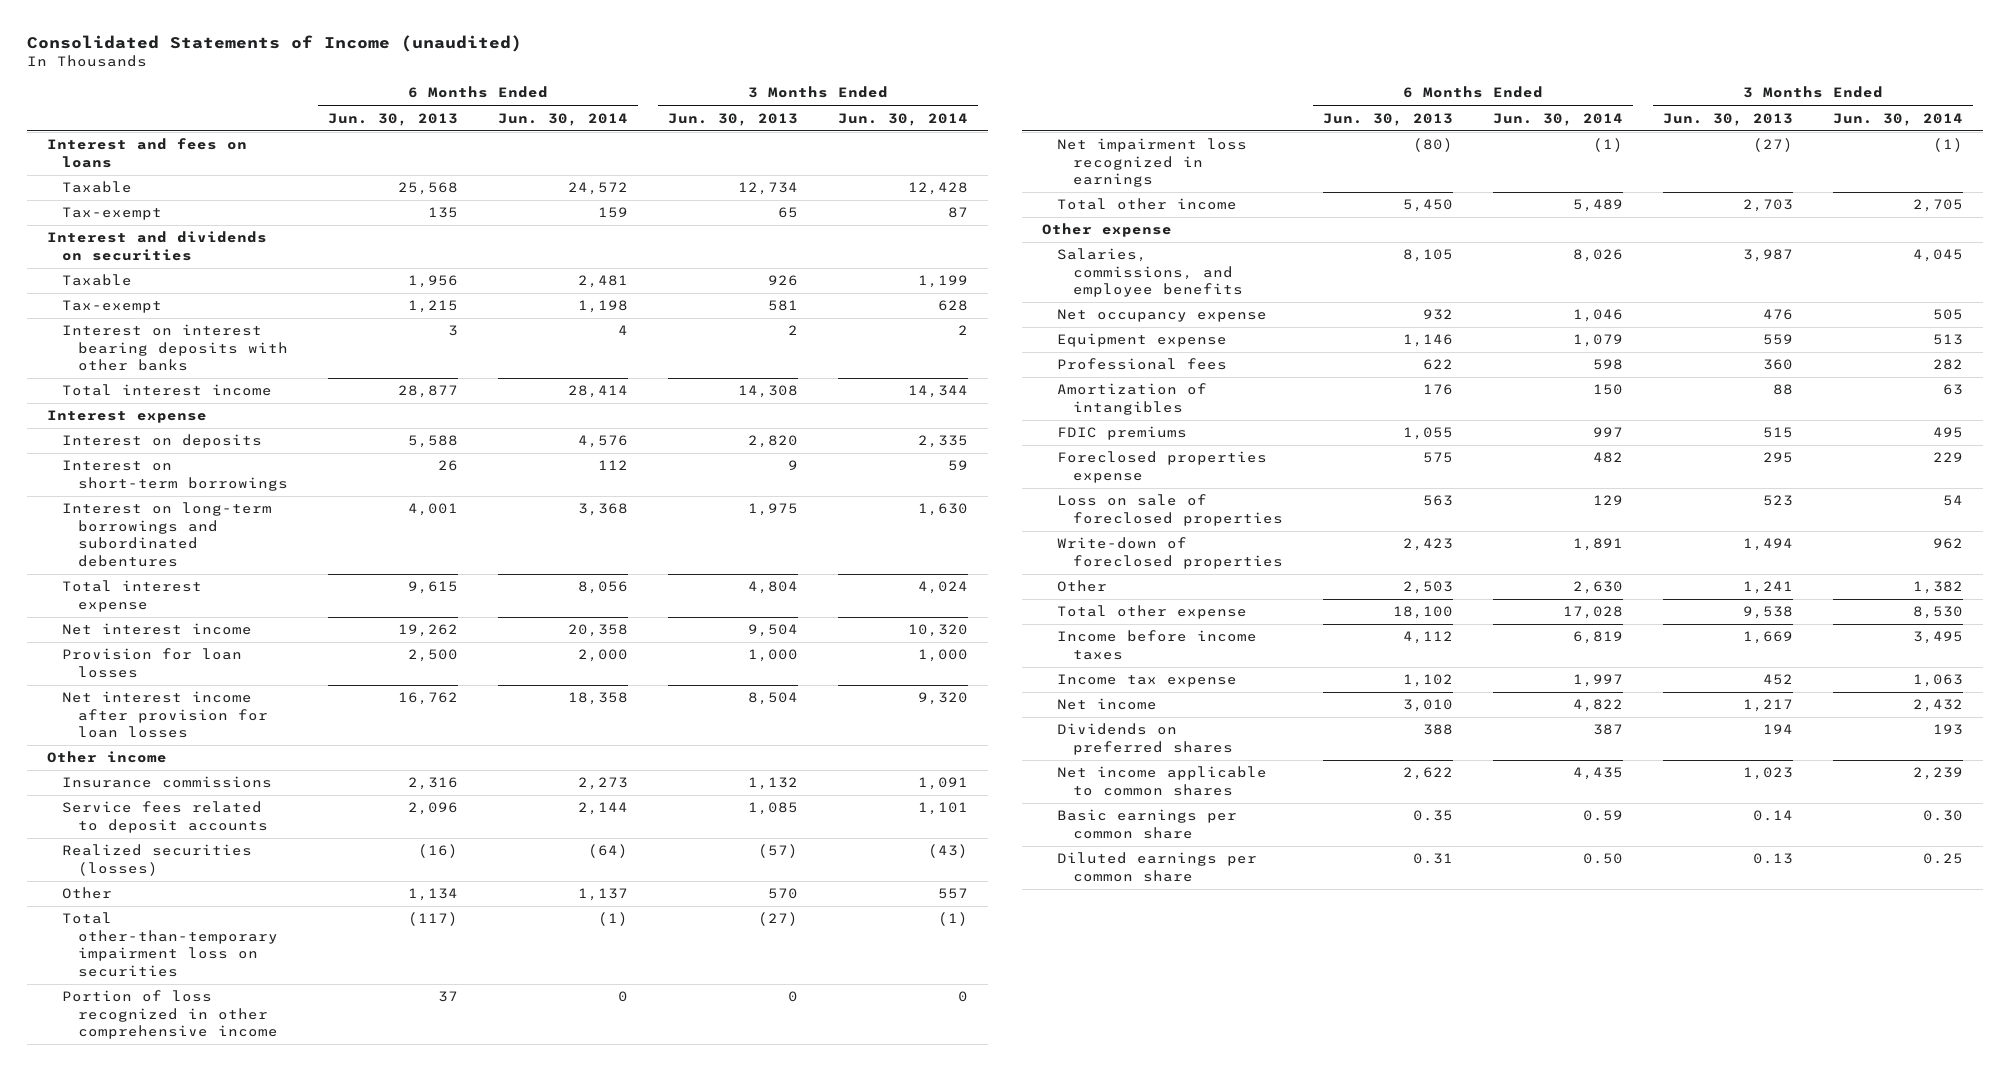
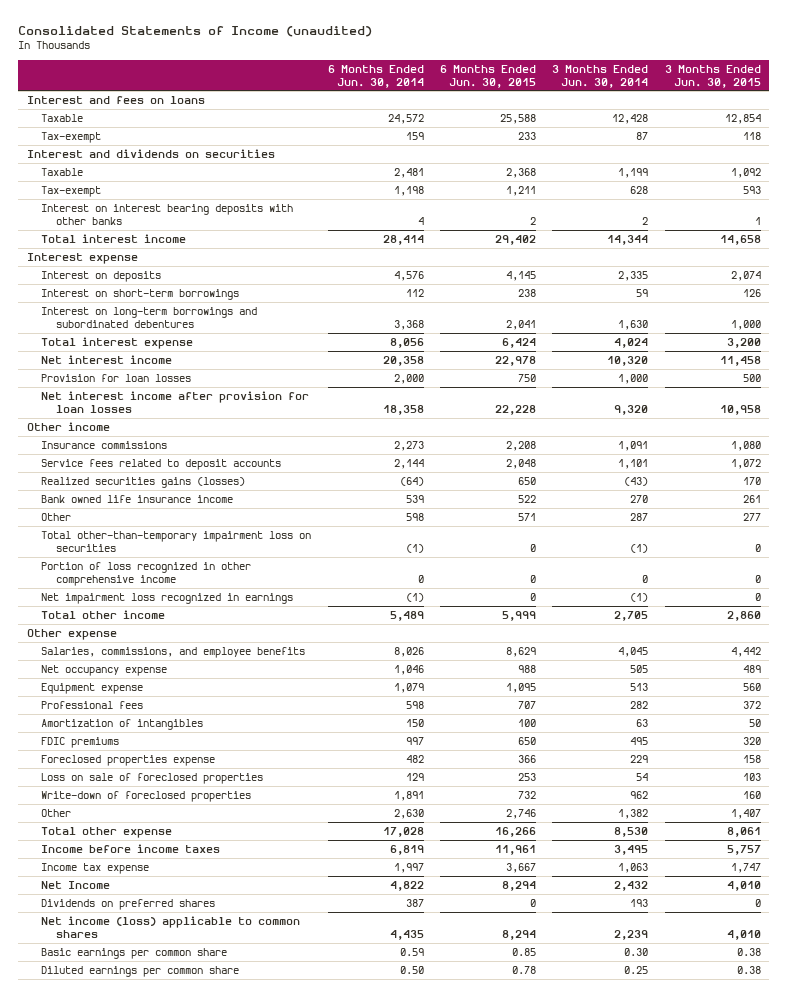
[327,112,458,126] Jun. 30, 2013 -> none
[667,112,798,126] Jun. 30, 2013 -> none
none -> [439,64,536,88] 6 Months Ended Jun. 30, 2015
none -> [664,64,761,88] 3 Months Ended Jun. 30, 2015
[62,844,253,876] Realized securities (losses) -> [41,476,246,488] Realized securities gains (losses)
none -> [41,494,234,503] Bank owned life insurance income
[577,888,628,902] 1,137 -> [405,512,424,521] 598
[937,888,968,900] 557 -> [630,512,649,521] 287
[1057,698,1158,711] Net income -> [41,880,111,889] Net Income
[1057,766,1268,796] Net income applicable to common shares -> [41,915,301,938] Net income (loss) applicable to common shares

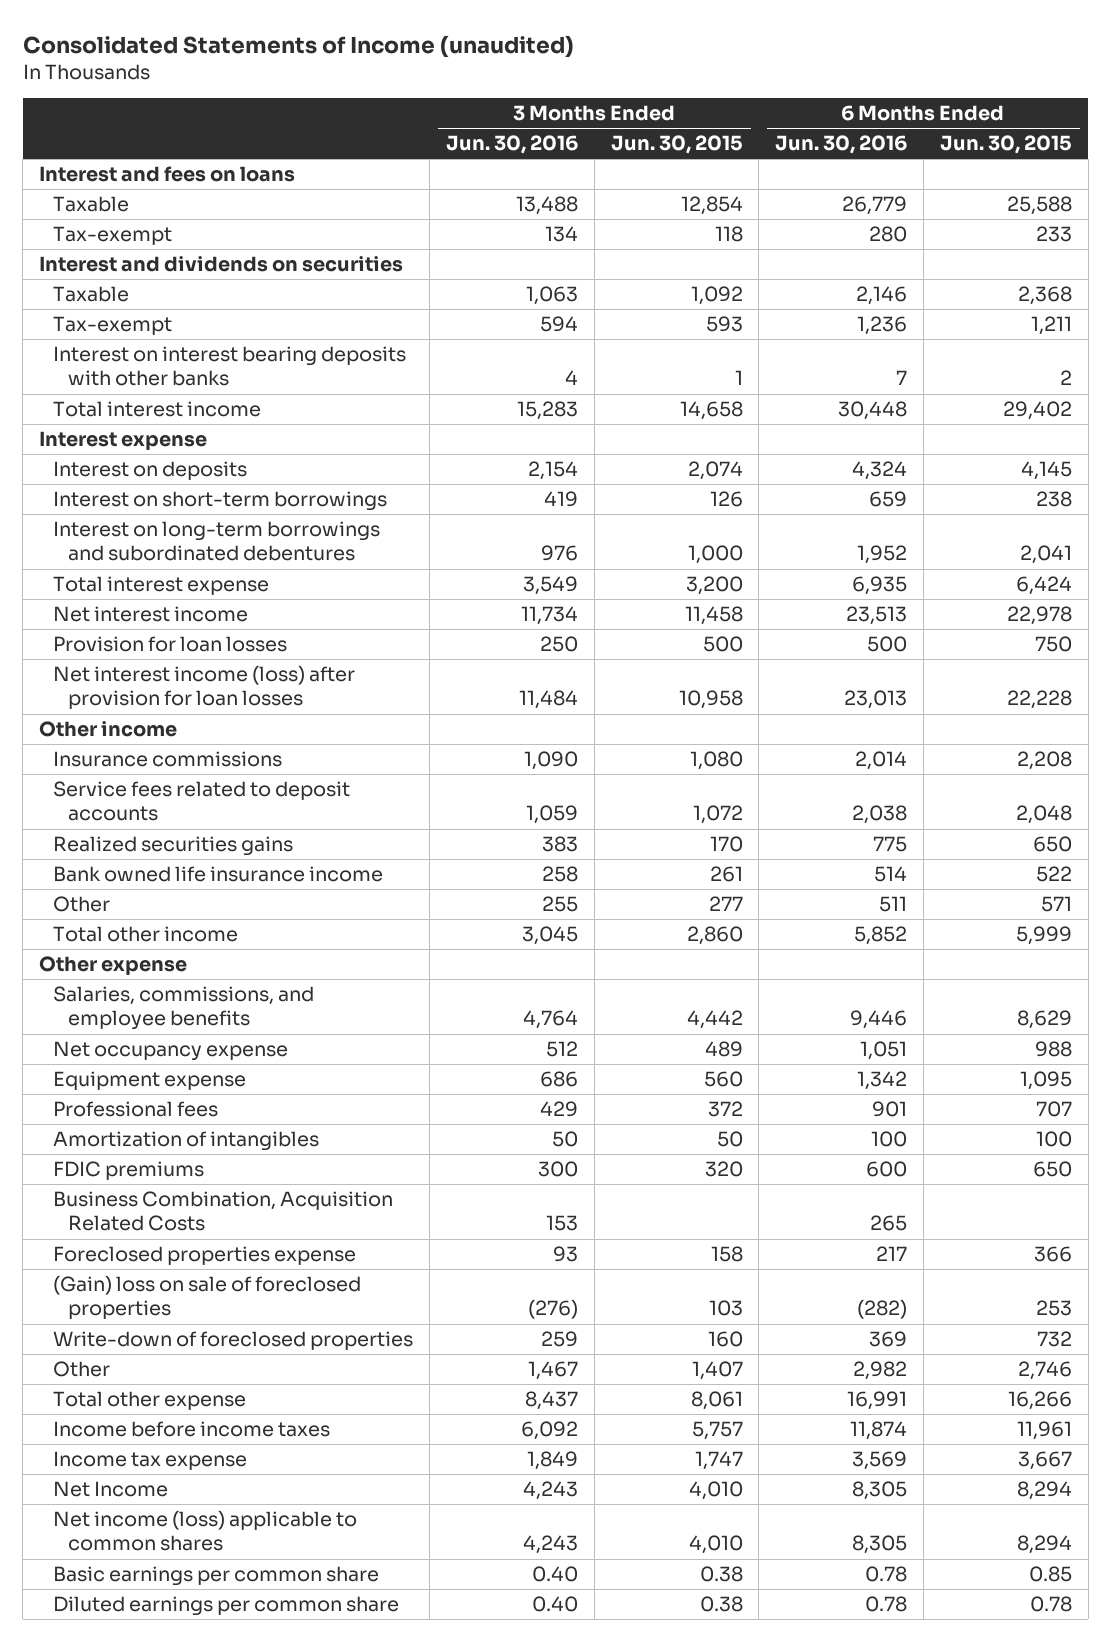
[327,64,424,88] 6 Months Ended Jun. 30, 2014 -> none
[552,64,649,88] 3 Months Ended Jun. 30, 2014 -> none
none -> [445,135,578,155] Jun. 30, 2016
none -> [775,135,908,155] Jun. 30, 2016
[41,390,310,413] Net interest income after provision for loan losses -> [53,665,356,710] Net interest income (loss) after provision for loan losses
[41,476,246,488] Realized securities gains (losses) -> [53,836,294,857] Realized securities gains
[41,530,312,552] Total other-than-temporary impairment loss on securities -> none
[41,561,252,586] Portion of loss recognized in other comprehensive income -> none
[41,592,294,604] Net impairment loss recognized in earnings -> none
none -> [53,1191,394,1232] Business Combination, Acquisition Related Costs
[41,772,264,784] Loss on sale of foreclosed properties -> [53,1275,362,1320] (Gain) loss on sale of foreclosed properties
[41,898,216,910] Dividends on preferred shares -> none

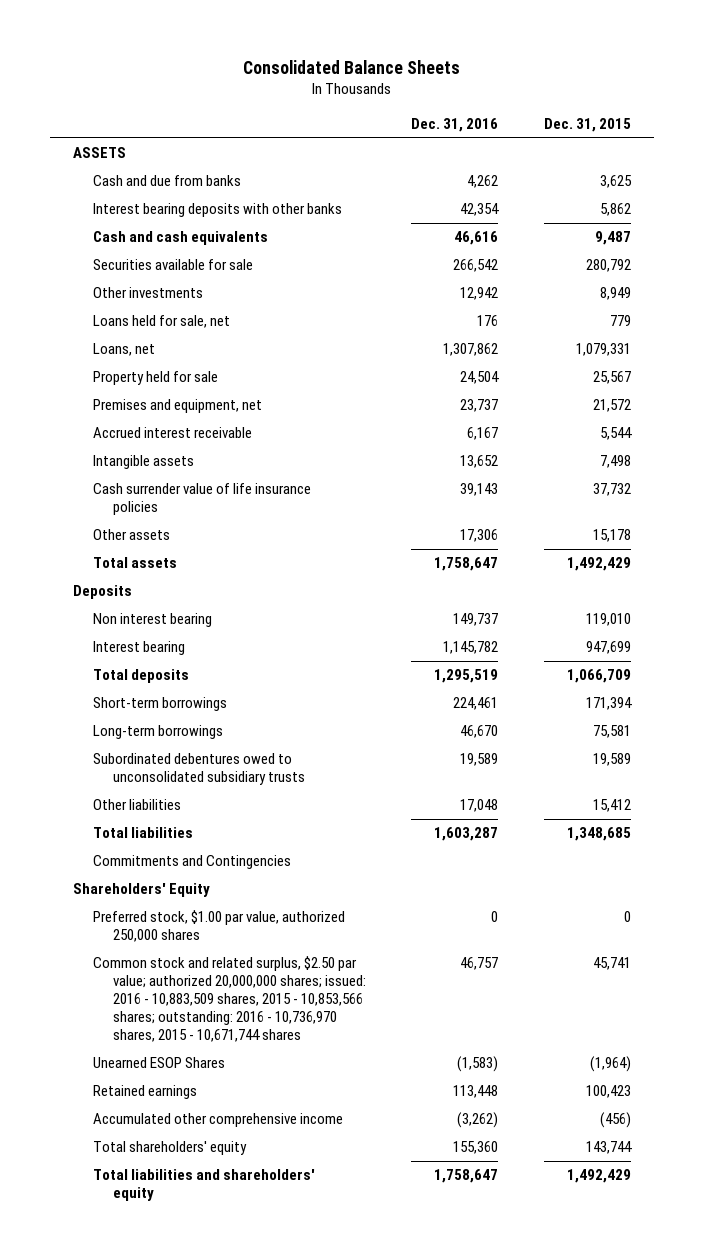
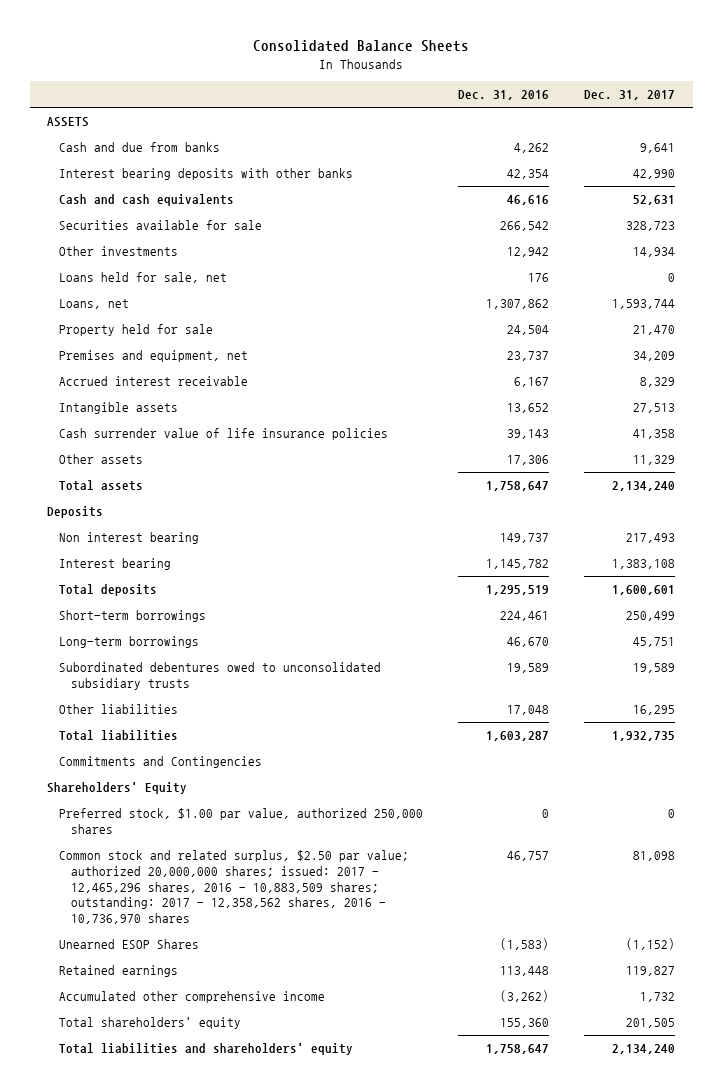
[543,117,631,132] Dec. 31, 2015 -> none
none -> [584,90,676,101] Dec. 31, 2017
[92,956,367,1043] Common stock and related surplus, $2.50 par value; authorized 20,000,000 shares; issued: 2016 - 10,883,509 shares, 2015 - 10,853,566 shares; outstanding: 2016 - 10,736,970 shares, 2015 - 10,671,744 shares -> [59,850,410,925] Common stock and related surplus, $2.50 par value; authorized 20,000,000 shares; issued: 2017 - 12,465,296 shares, 2016 - 10,883,509 shares; outstanding: 2017 - 12,358,562 shares, 2016 - 10,736,970 shares

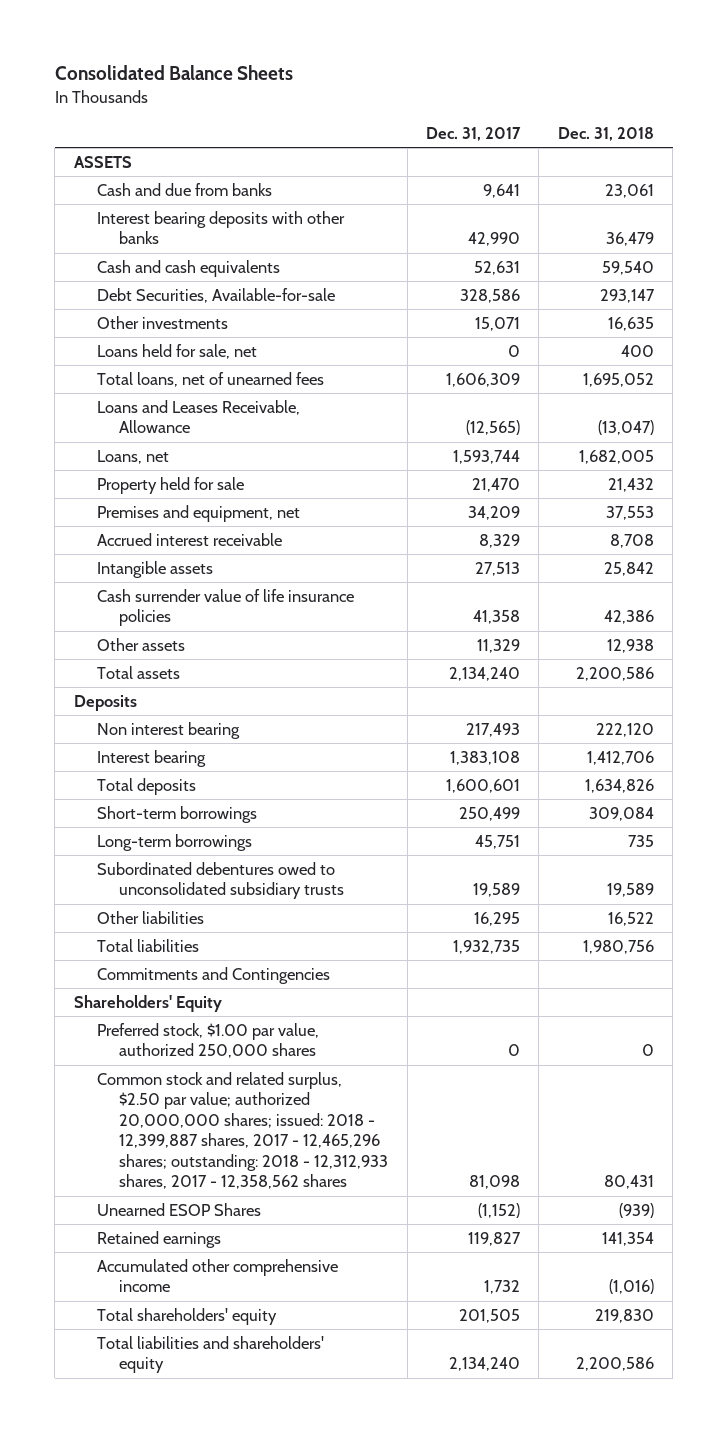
[458,90,550,101] Dec. 31, 2016 -> none
none -> [557,126,654,141] Dec. 31, 2018
[59,220,263,231] Securities available for sale -> [96,287,335,303] Debt Securities, Available-for-sale
[626,221,676,232] 328,723 -> [460,288,521,303] 328,586
[633,247,676,258] 14,934 -> [475,316,521,331] 15,071
none -> [96,371,324,387] Total loans, net of unearned fees
none -> [96,399,300,434] Loans and Leases Receivable, Allowance
[59,850,410,925] Common stock and related surplus, $2.50 par value; authorized 20,000,000 shares; issued: 2017 - 12,465,296 shares, 2016 - 10,883,509 shares; outstanding: 2017 - 12,358,562 shares, 2016 - 10,736,970 shares -> [96,1071,389,1190] Common stock and related surplus, $2.50 par value; authorized 20,000,000 shares; issued: 2018 - 12,399,887 shares, 2017 - 12,465,296 shares; outstanding: 2018 - 12,312,933 shares, 2017 - 12,358,562 shares

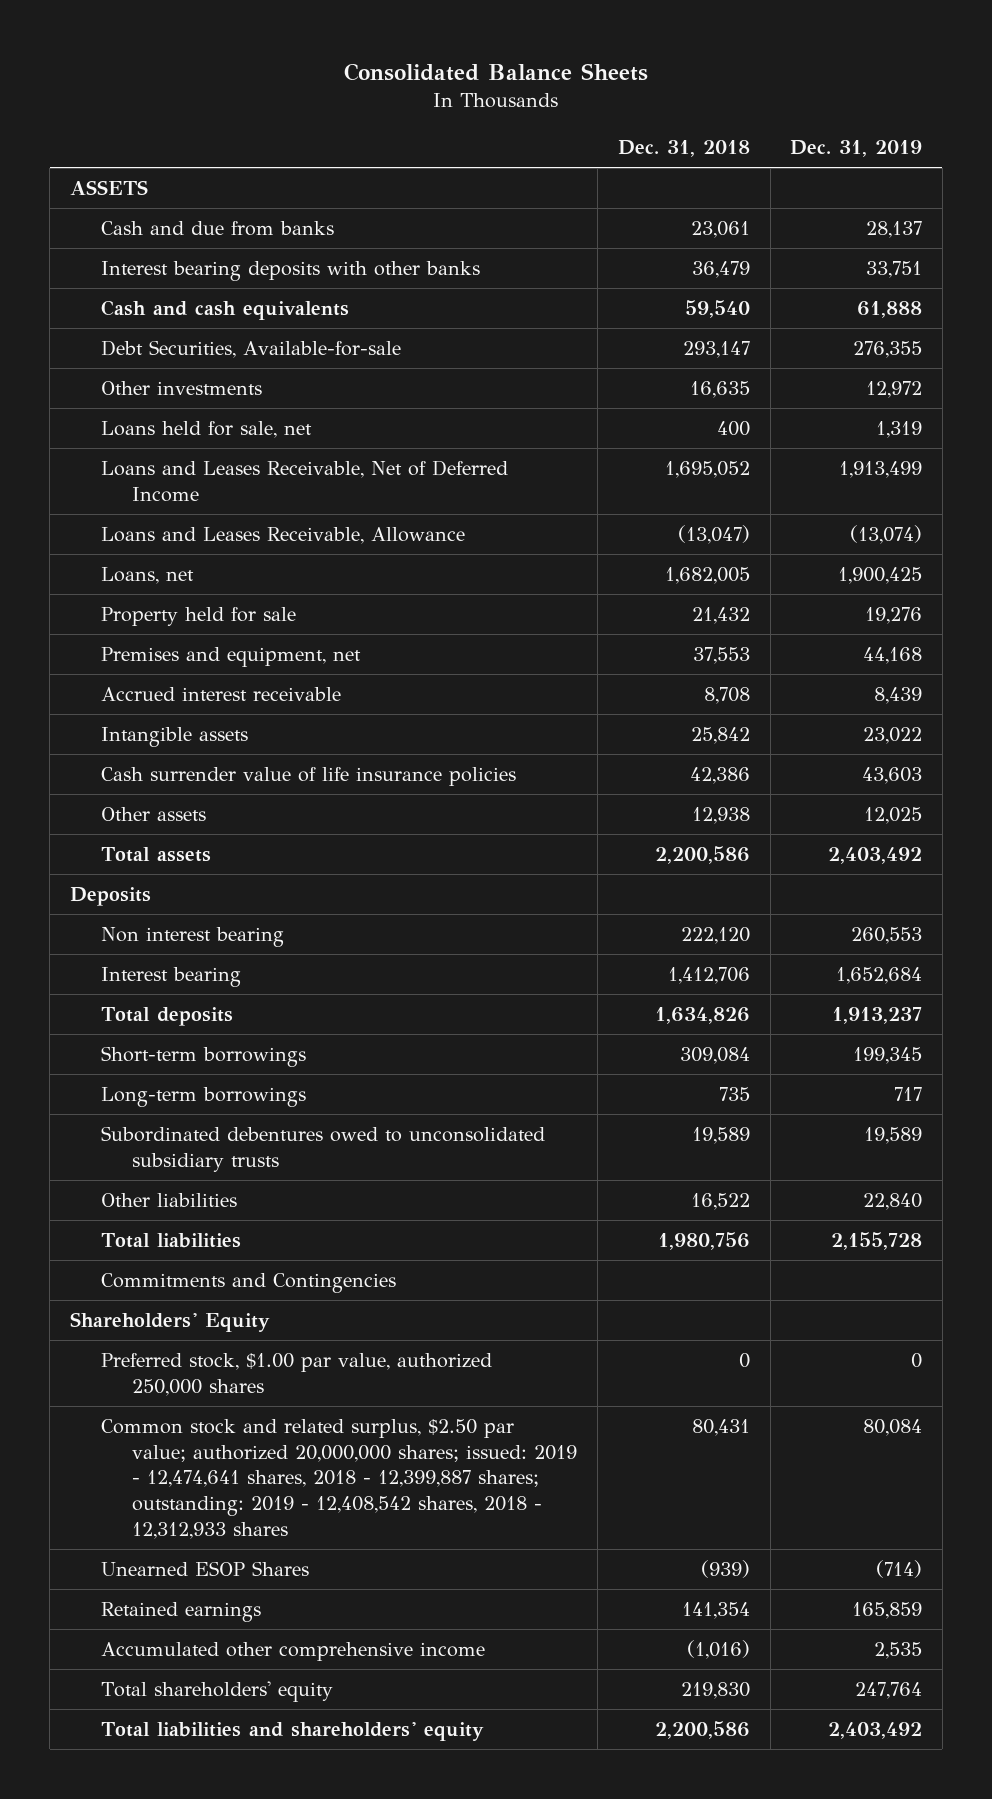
[426,126,522,141] Dec. 31, 2017 -> none
none -> [790,140,923,158] Dec. 31, 2019
[96,371,324,387] Total loans, net of unearned fees -> [101,459,509,502] Loans and Leases Receivable, Net of Deferred Income
[96,1071,389,1190] Common stock and related surplus, $2.50 par value; authorized 20,000,000 shares; issued: 2018 - 12,399,887 shares, 2017 - 12,465,296 shares; outstanding: 2018 - 12,312,933 shares, 2017 - 12,358,562 shares -> [101,1418,578,1539] Common stock and related surplus, $2.50 par value; authorized 20,000,000 shares; issued: 2019 - 12,474,641 shares, 2018 - 12,399,887 shares; outstanding: 2019 - 12,408,542 shares, 2018 - 12,312,933 shares

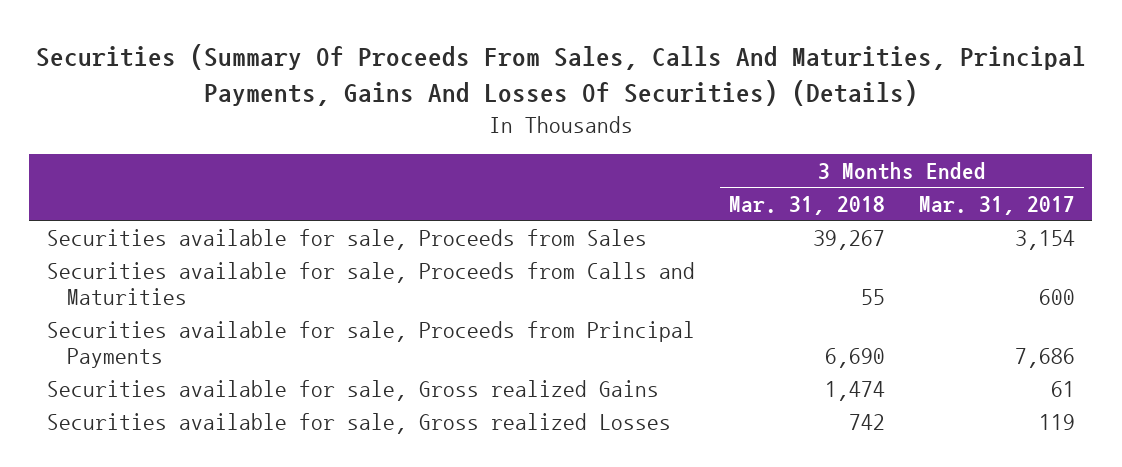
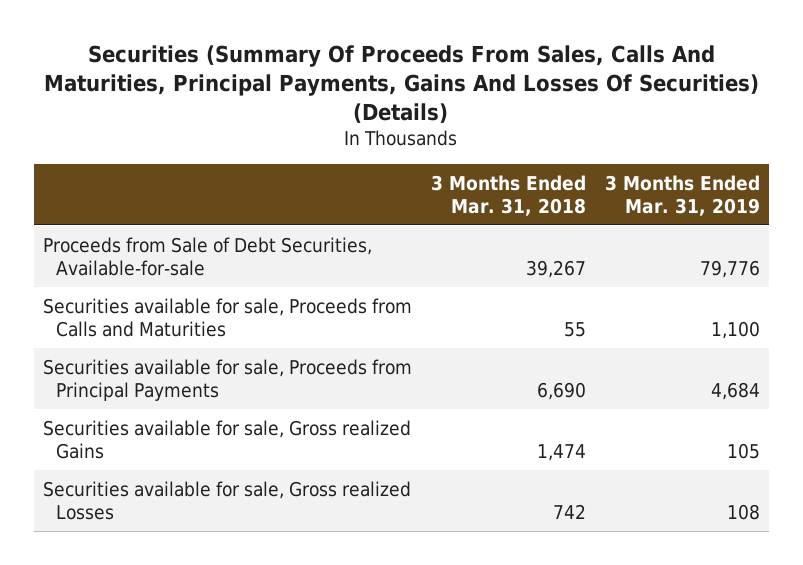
[919,196,1076,216] Mar. 31, 2017 -> none
none -> [604,174,760,216] 3 Months Ended Mar. 31, 2019
[46,228,647,250] Securities available for sale, Proceeds from Sales -> [43,236,373,277] Proceeds from Sale of Debt Securities, Available-for-sale

